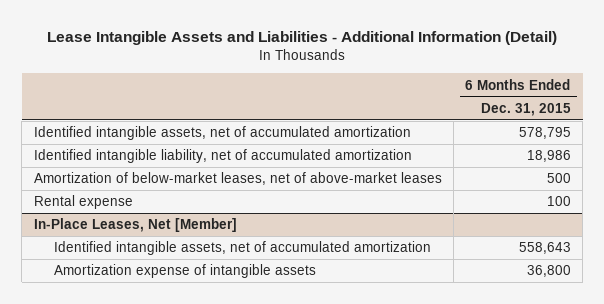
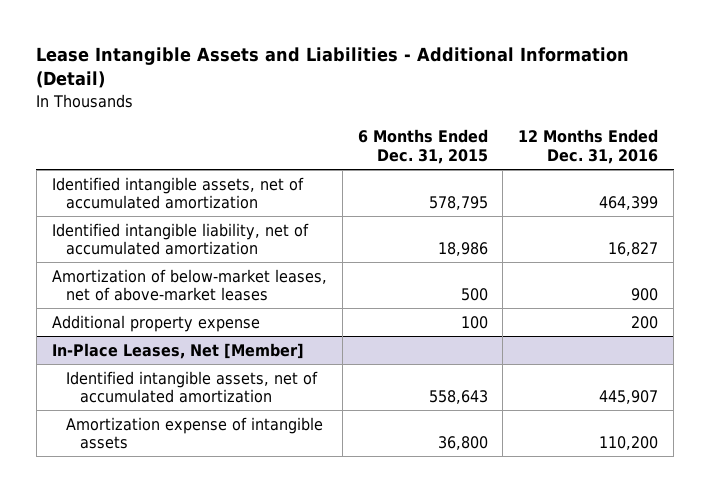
none -> [518,129,659,164] 12 Months Ended Dec. 31, 2016
[33,195,133,210] Rental expense -> [51,314,260,332] Additional property expense

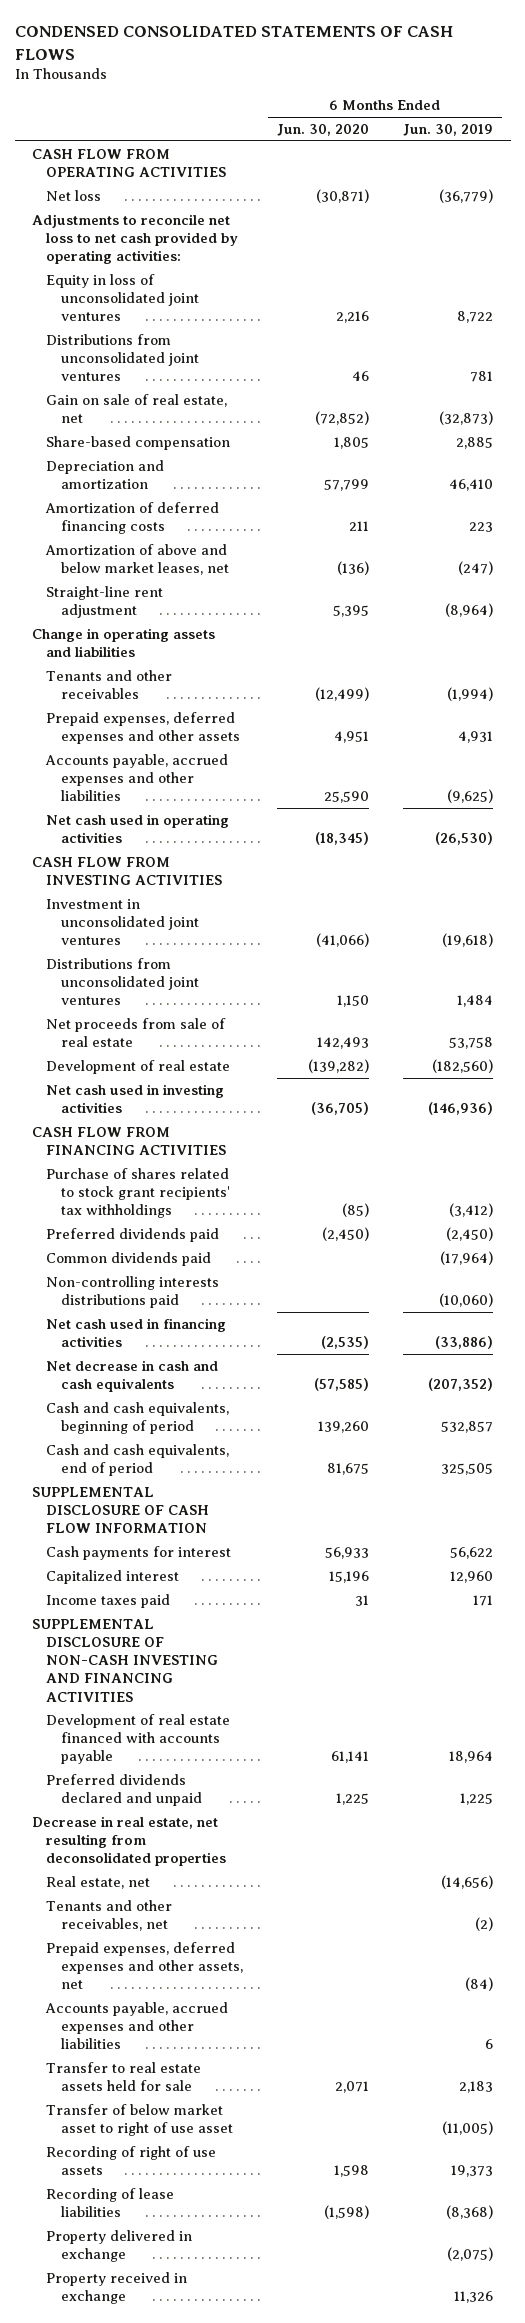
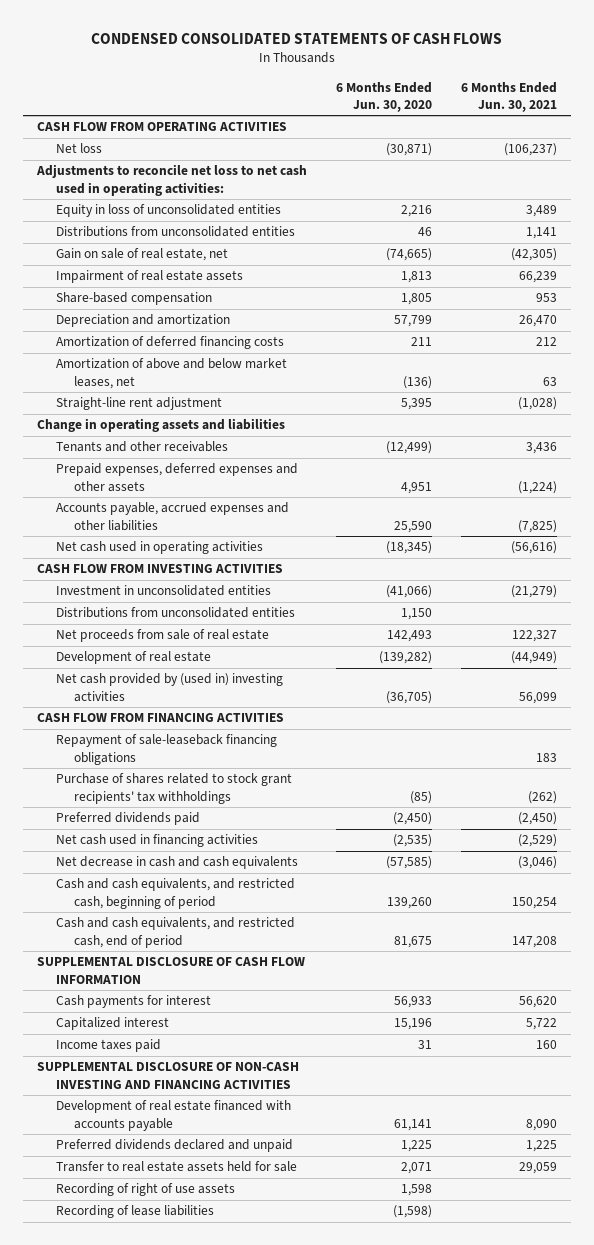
[403,123,494,136] Jun. 30, 2019 -> none
none -> [460,81,557,112] 6 Months Ended Jun. 30, 2021
[32,213,239,265] Adjustments to reconcile net loss to net cash provided by operating activities: -> [36,164,308,196] Adjustments to reconcile net loss to net cash used in operating activities:
[46,273,199,322] Equity in loss of unconsolidated joint ventures -> [55,204,281,218] Equity in loss of unconsolidated entities
[46,333,199,382] Distributions from unconsolidated joint ventures -> [55,226,295,238] Distributions from unconsolidated entities
[315,410,370,425] (72,852) -> [385,248,432,262] (74,665)
none -> [55,270,243,284] Impairment of real estate assets
[46,898,199,946] Investment in unconsolidated joint ventures -> [55,585,271,597] Investment in unconsolidated entities
[46,957,199,1006] Distributions from unconsolidated joint ventures -> [55,607,295,619] Distributions from unconsolidated entities
[46,1083,225,1113] Net cash used in investing activities -> [55,673,283,702] Net cash provided by (used in) investing activities
none -> [55,734,277,765] Repayment of sale-leaseback financing obligations
[46,1251,212,1266] Common dividends paid -> none
[46,1275,220,1308] Non-controlling interests distributions paid -> none
[46,1401,230,1434] Cash and cash equivalents, beginning of period -> [55,878,295,909] Cash and cash equivalents, and restricted cash, beginning of period
[46,1443,230,1476] Cash and cash equivalents, end of period -> [55,917,295,948] Cash and cash equivalents, and restricted cash, end of period
[32,1815,227,1867] Decrease in real estate, net resulting from deconsolidated properties -> none
[46,1875,151,1889] Real estate, net -> none
[46,1899,173,1931] Tenants and other receivables, net -> none
[46,1941,243,1990] Prepaid expenses, deferred expenses and other assets, net -> none
[45,2001,229,2050] Accounts payable, accrued expenses and other liabilities -> none
[46,2103,233,2136] Transfer of below market asset to right of use asset -> none
[46,2229,193,2262] Property delivered in exchange -> none
[46,2271,188,2304] Property received in exchange -> none

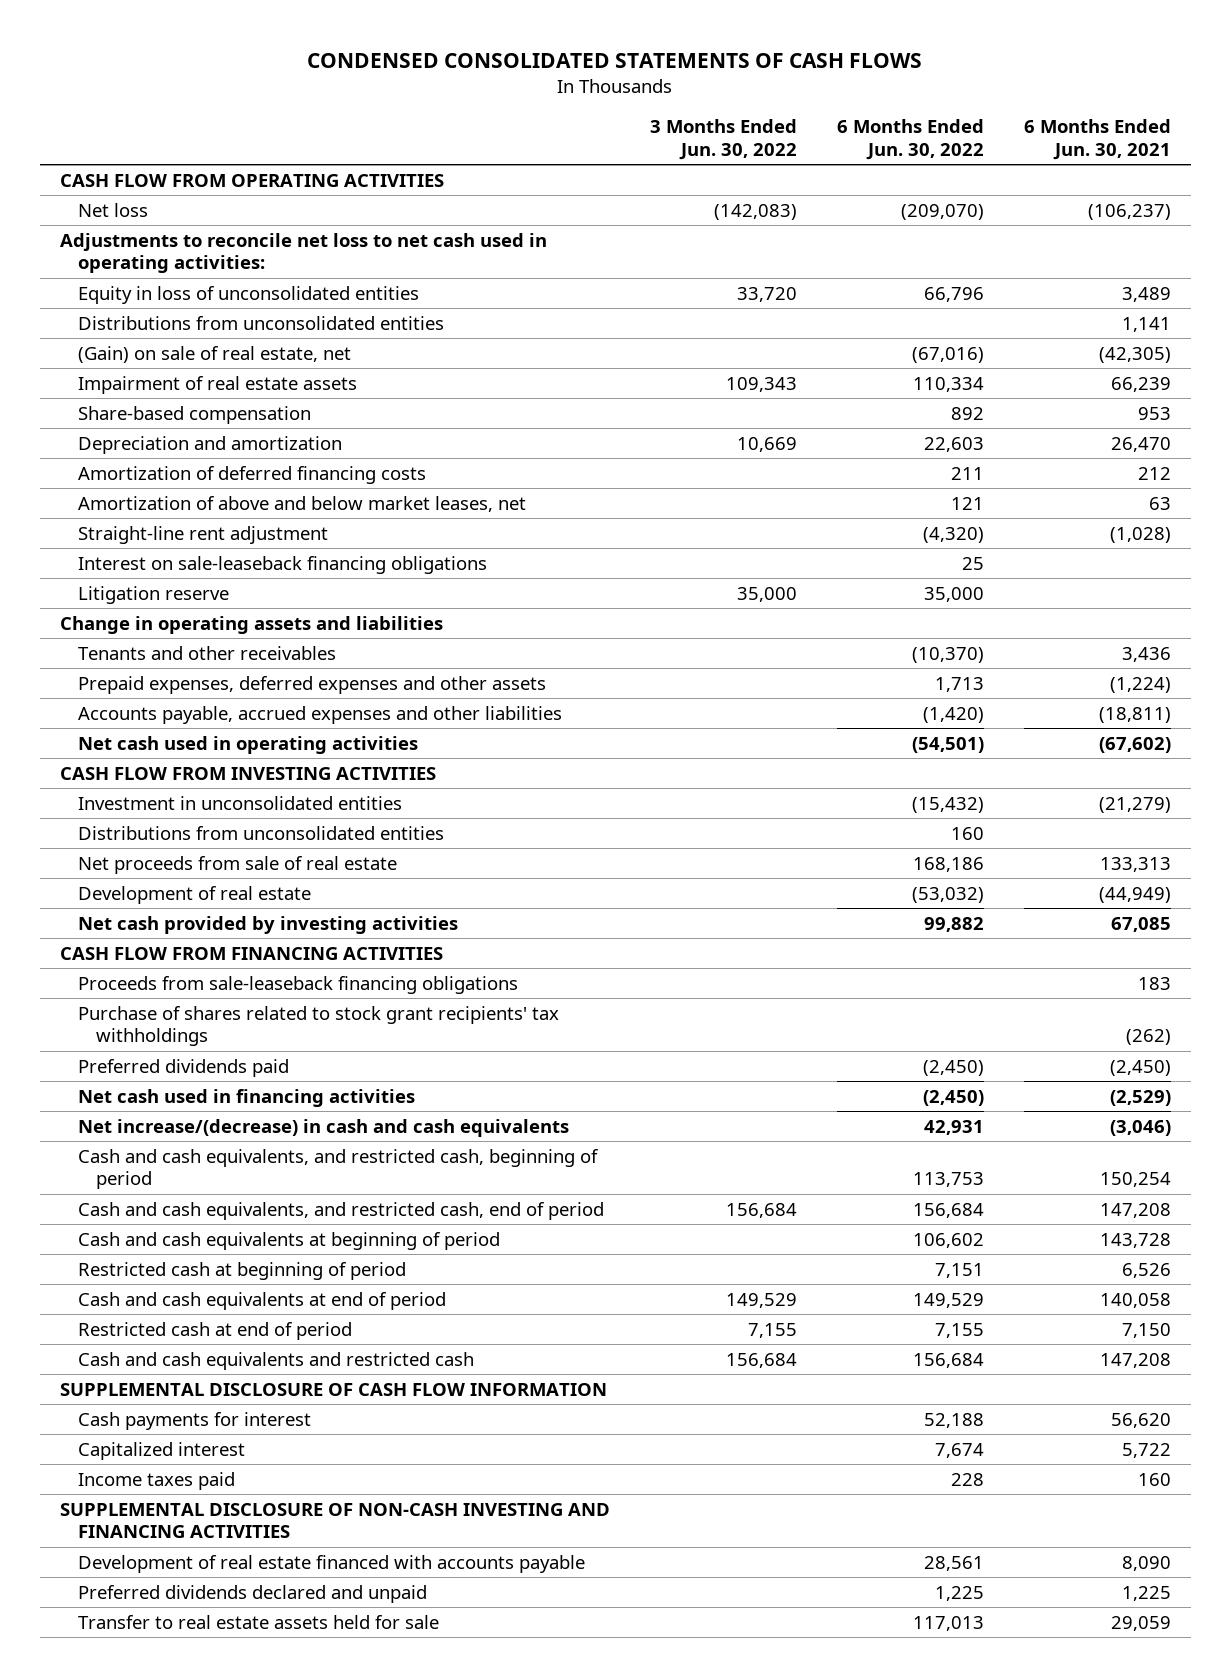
[335,81,432,112] 6 Months Ended Jun. 30, 2020 -> none
none -> [649,118,797,160] 3 Months Ended Jun. 30, 2022
none -> [836,118,984,160] 6 Months Ended Jun. 30, 2022
[55,248,228,262] Gain on sale of real estate, net -> [77,345,351,363] (Gain) on sale of real estate, net
none -> [77,555,487,574] Interest on sale-leaseback financing obligations
none -> [77,585,229,604] Litigation reserve
[517,519,557,533] (7,825) -> [1098,706,1171,723] (18,811)
[510,541,557,555] (56,616) -> [1098,736,1171,753] (67,602)
[511,630,557,643] 122,327 -> [1099,856,1171,872] 133,313
[55,673,283,702] Net cash provided by (used in) investing activities -> [77,915,458,934] Net cash provided by investing activities
[518,691,557,704] 56,099 -> [1110,916,1171,932] 67,085
[55,734,277,765] Repayment of sale-leaseback financing obligations -> [77,975,518,994] Proceeds from sale-leaseback financing obligations
[55,856,298,870] Net decrease in cash and cash equivalents -> [77,1118,569,1137] Net increase/(decrease) in cash and cash equivalents
none -> [77,1231,500,1250] Cash and cash equivalents at beginning of period
none -> [77,1261,406,1280] Restricted cash at beginning of period
none -> [77,1291,446,1310] Cash and cash equivalents at end of period
none -> [77,1321,352,1340] Restricted cash at end of period
none -> [77,1351,474,1370] Cash and cash equivalents and restricted cash
[55,1183,235,1197] Recording of right of use assets -> none
[55,1205,214,1219] Recording of lease liabilities -> none

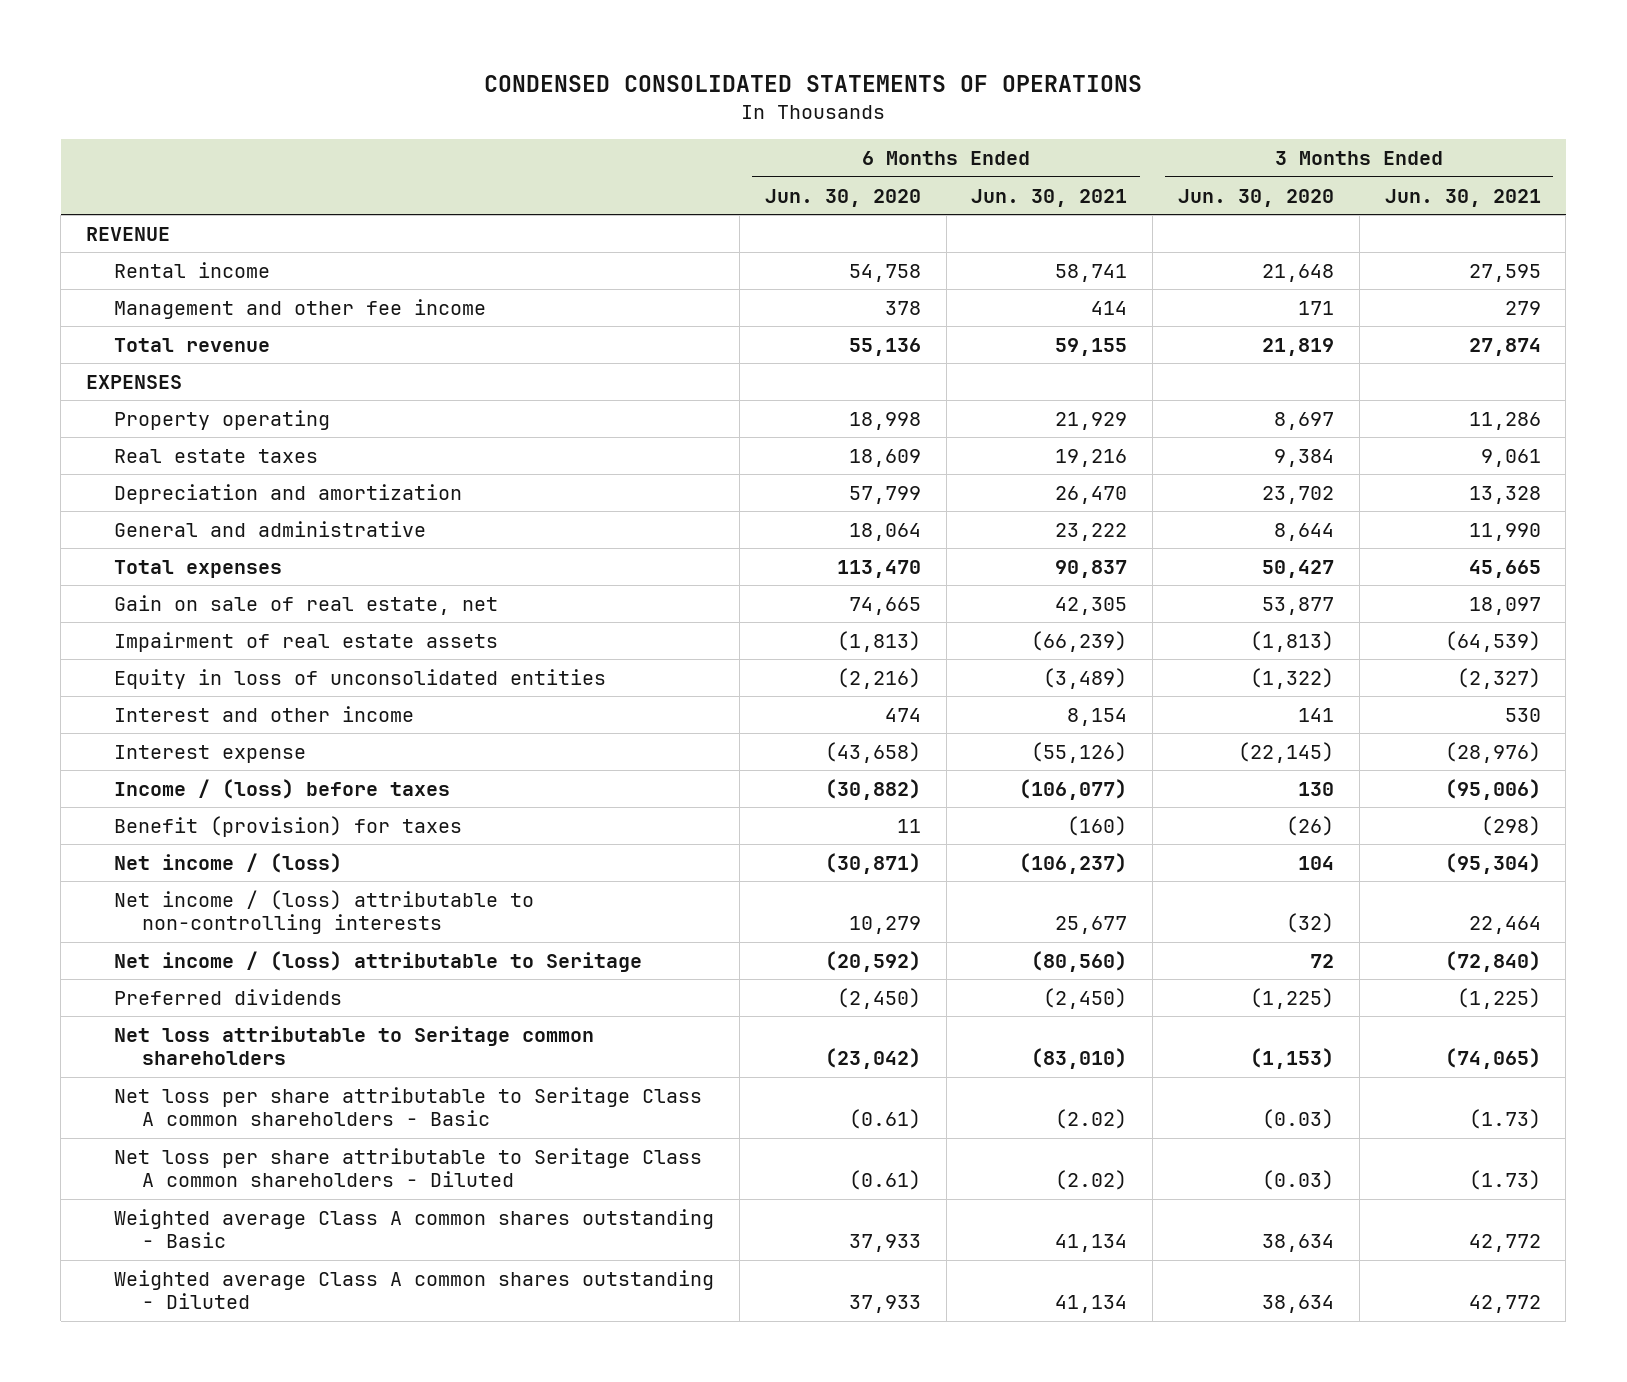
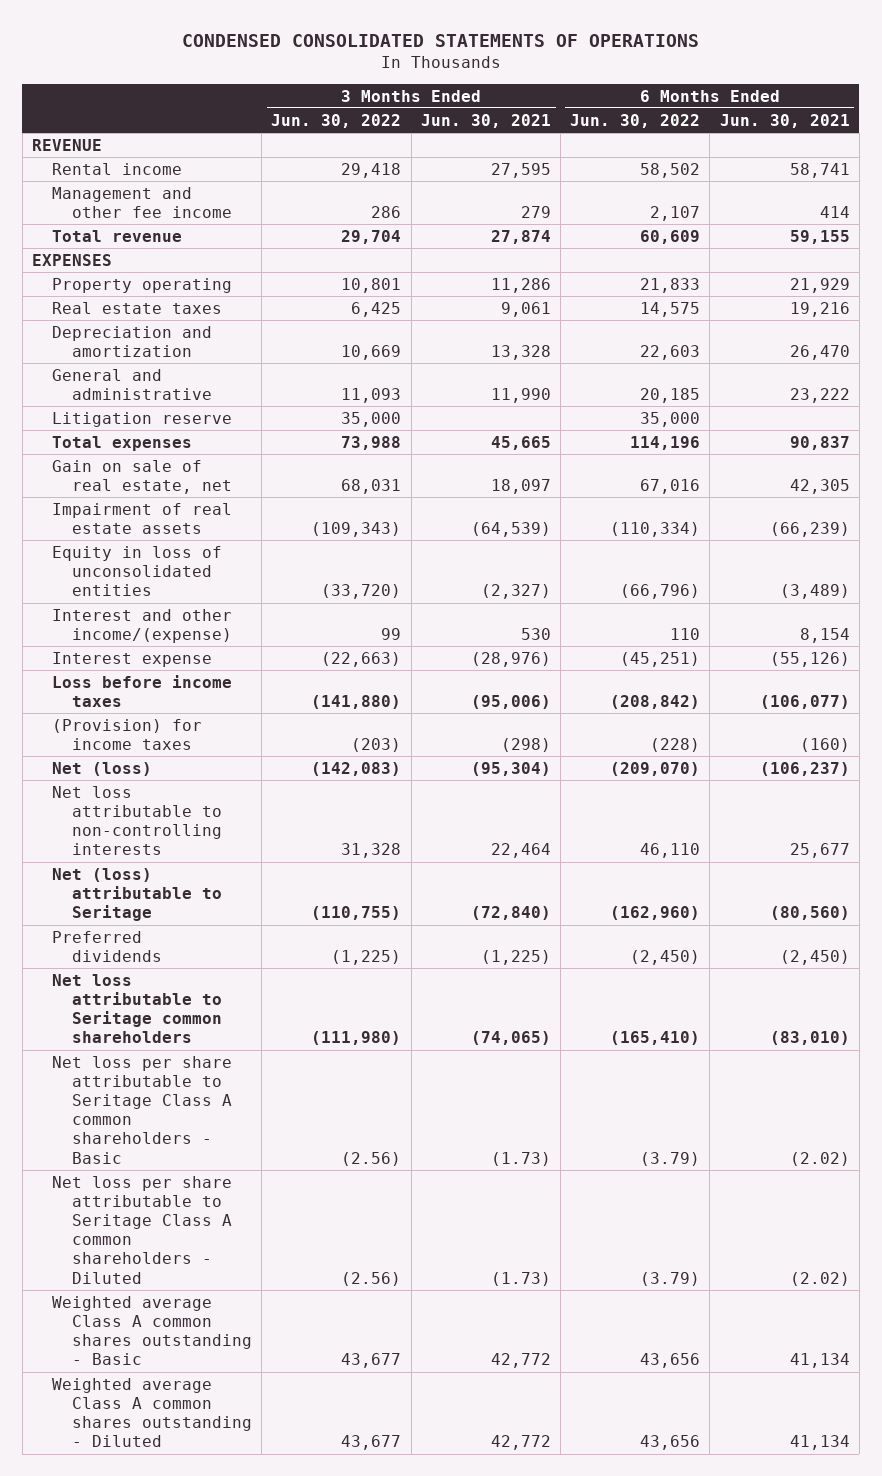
[764,188,921,207] Jun. 30, 2020 -> none
[1177,188,1334,207] Jun. 30, 2020 -> none
none -> [271,113,402,128] Jun. 30, 2022
none -> [570,113,701,128] Jun. 30, 2022
none -> [52,411,233,427] Litigation reserve
[114,706,415,723] Interest and other income -> [52,608,233,643] Interest and other income/(expense)
[114,779,451,800] Income / (loss) before taxes -> [52,674,233,707] Loss before income taxes
[114,816,463,838] Benefit (provision) for taxes -> [52,718,203,750] (Provision) for income taxes
[114,853,343,874] Net income / (loss) -> [52,761,153,776] Net (loss)
[114,890,535,935] Net income / (loss) attributable to non-controlling interests -> [52,785,223,856] Net loss attributable to non-controlling interests
[114,951,643,973] Net income / (loss) attributable to Seritage -> [52,867,223,922] Net (loss) attributable to Seritage

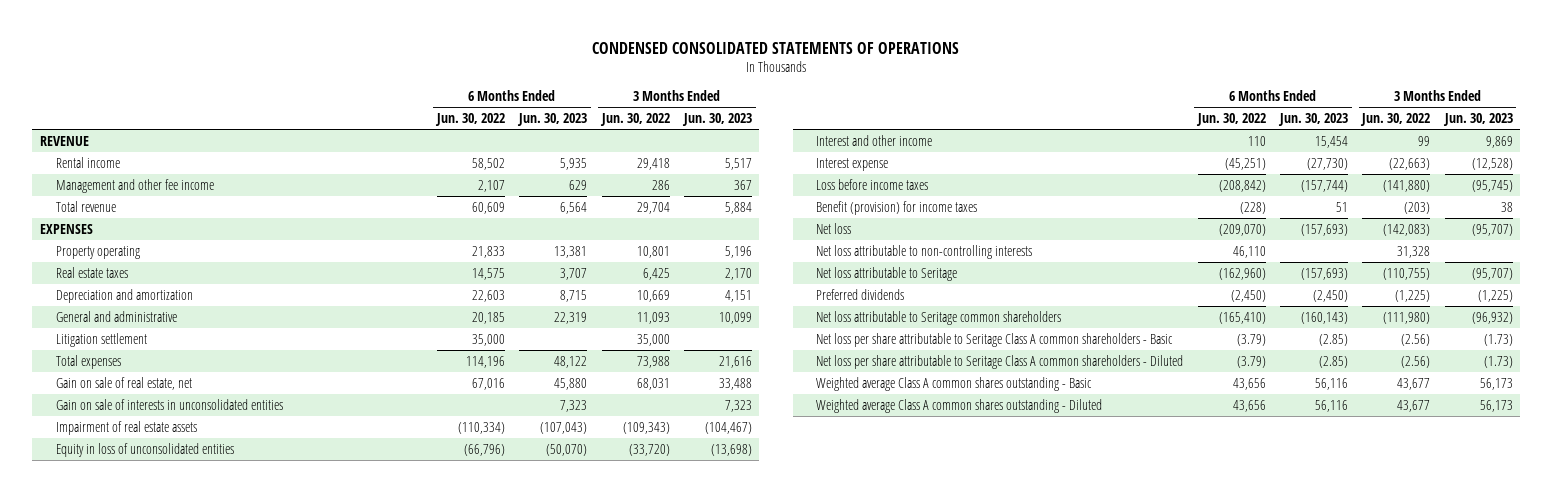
[420,113,551,128] Jun. 30, 2021 -> none
[719,113,850,128] Jun. 30, 2021 -> none
none -> [517,113,588,127] Jun. 30, 2023
none -> [682,113,753,127] Jun. 30, 2023
[52,411,233,427] Litigation reserve -> [55,332,147,347] Litigation settlement
none -> [55,398,283,410] Gain on sale of interests in unconsolidated entities
[52,608,233,643] Interest and other income/(expense) -> [816,134,933,146] Interest and other income
[52,718,203,750] (Provision) for income taxes -> [816,200,978,215] Benefit (provision) for income taxes
[52,761,153,776] Net (loss) -> [816,222,852,234] Net loss
[52,867,223,922] Net (loss) attributable to Seritage -> [816,266,958,281] Net loss attributable to Seritage

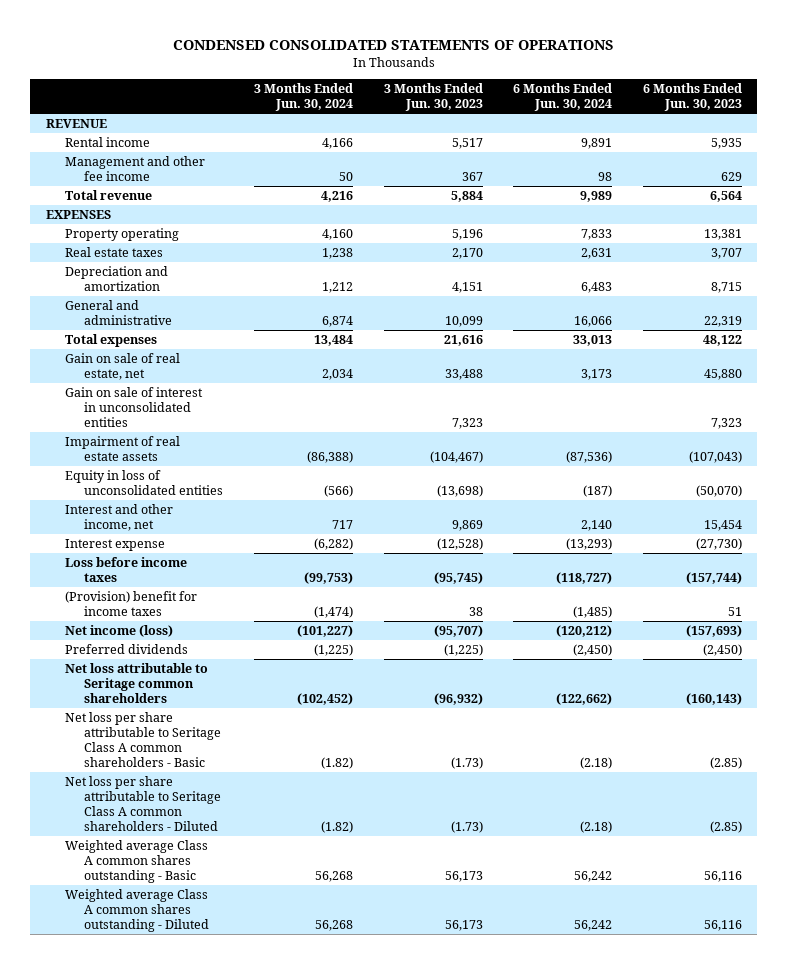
[434,113,505,127] Jun. 30, 2022 -> none
[599,113,670,127] Jun. 30, 2022 -> none
none -> [253,83,353,112] 3 Months Ended Jun. 30, 2024
none -> [513,83,613,112] 6 Months Ended Jun. 30, 2024
[55,332,147,347] Litigation settlement -> none
[55,398,283,410] Gain on sale of interests in unconsolidated entities -> [65,387,204,428] Gain on sale of interest in unconsolidated entities
[816,134,933,146] Interest and other income -> [65,504,174,532] Interest and other income, net
[816,244,1033,259] Net loss attributable to non-controlling interests -> none
[816,266,958,281] Net loss attributable to Seritage -> none
[816,200,978,215] Benefit (provision) for income taxes -> [65,591,198,617] (Provision) benefit for income taxes
[816,222,852,234] Net loss -> [65,625,174,638] Net income (loss)

